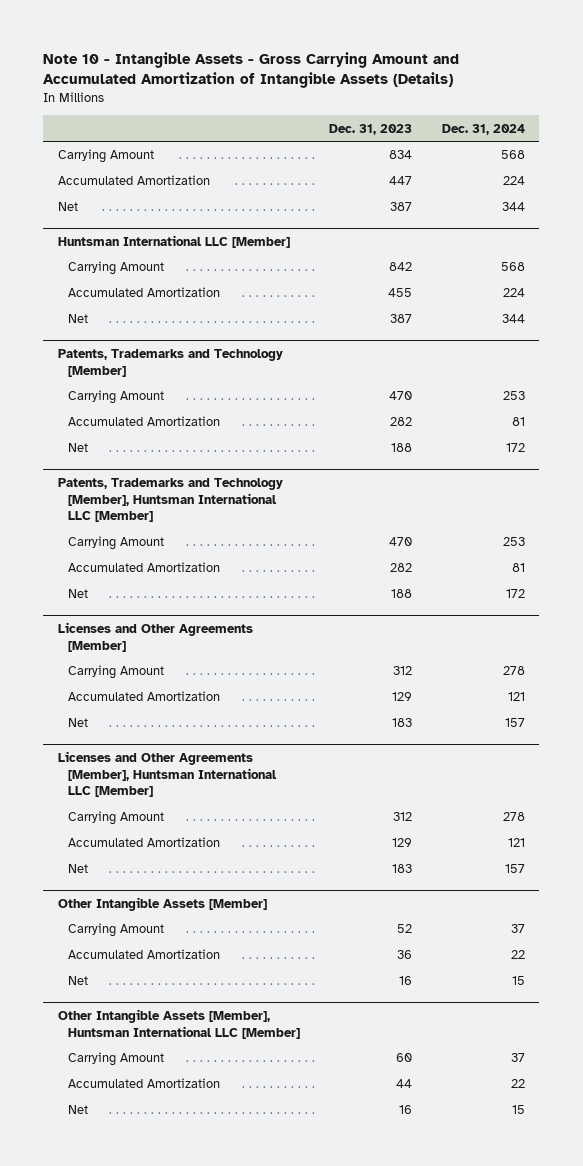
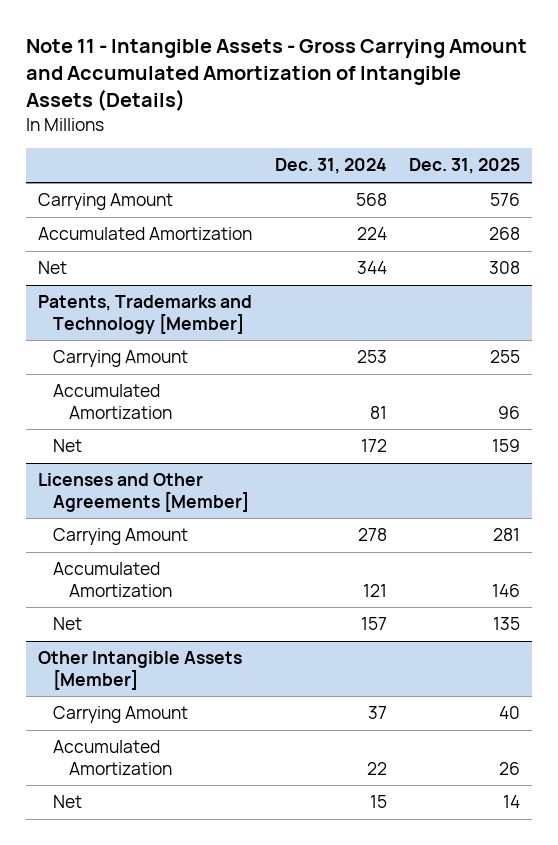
[43,51,460,89] Note 10 - Intangible Assets - Gross Carrying Amount and Accumulated Amortization of Intangible Assets (Details) -> [26,39,528,112] Note 11 - Intangible Assets - Gross Carrying Amount and Accumulated Amortization of Intangible Assets (Details)
[329,123,413,135] Dec. 31, 2023 -> none
none -> [409,158,521,175] Dec. 31, 2025
[58,234,291,248] Huntsman International LLC [Member] -> none
[67,261,164,276] Carrying Amount -> none
[67,287,220,298] Accumulated Amortization -> none
[67,314,88,324] Net -> none
[58,477,284,523] Patents, Trademarks and Technology [Member], Huntsman International LLC [Member] -> none
[67,536,164,551] Carrying Amount -> none
[67,562,220,573] Accumulated Amortization -> none
[67,589,88,599] Net -> none
[58,750,277,798] Licenses and Other Agreements [Member], Huntsman International LLC [Member] -> none
[67,811,164,826] Carrying Amount -> none
[67,837,220,848] Accumulated Amortization -> none
[67,864,88,874] Net -> none
[58,1008,300,1039] Other Intangible Assets [Member], Huntsman International LLC [Member] -> none
[67,1052,164,1067] Carrying Amount -> none
[67,1078,220,1089] Accumulated Amortization -> none
[67,1105,88,1115] Net -> none

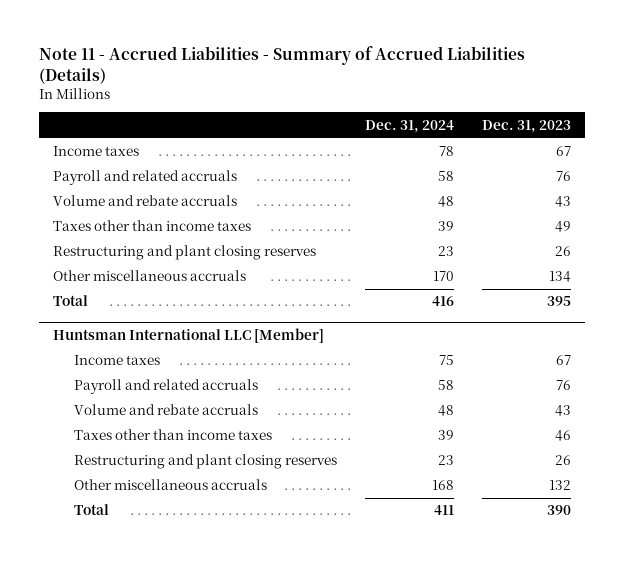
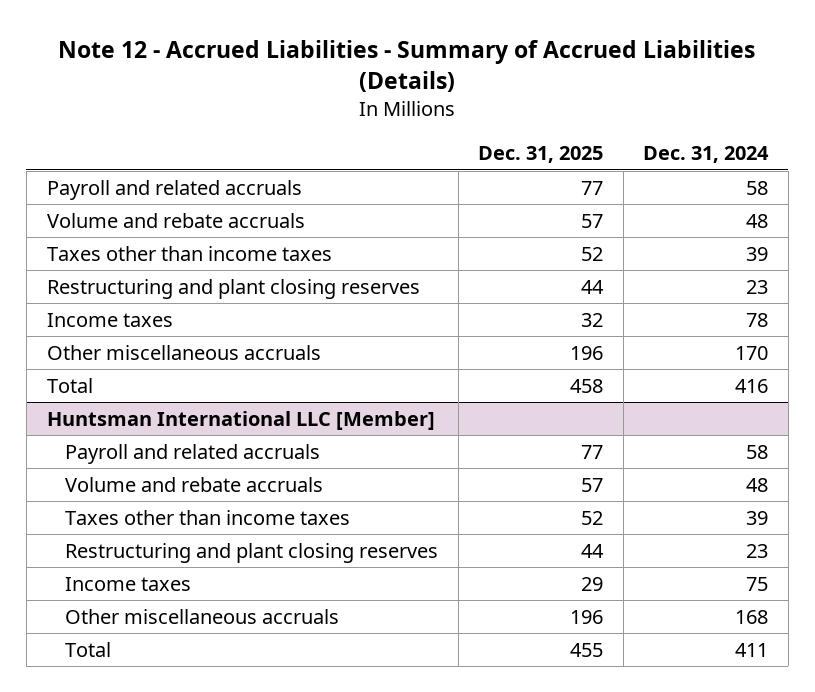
[38,45,525,84] Note 11 - Accrued Liabilities - Summary of Accrued Liabilities (Details) -> [58,39,756,93] Note 12 - Accrued Liabilities - Summary of Accrued Liabilities (Details)
[481,119,571,133] Dec. 31, 2023 -> none
none -> [478,146,604,164] Dec. 31, 2025
[52,146,139,157] Income taxes -> [46,312,173,327] Income taxes
[73,355,160,366] Income taxes -> [64,576,191,591] Income taxes

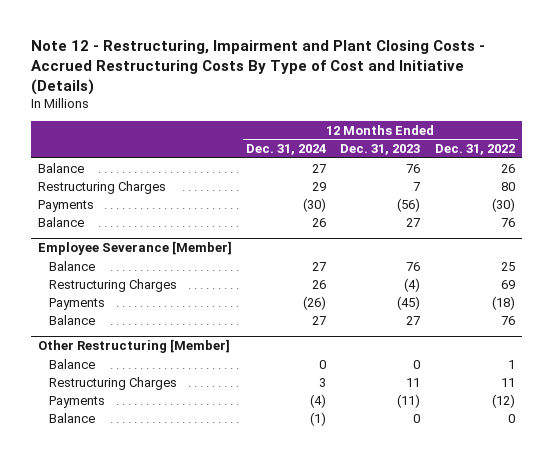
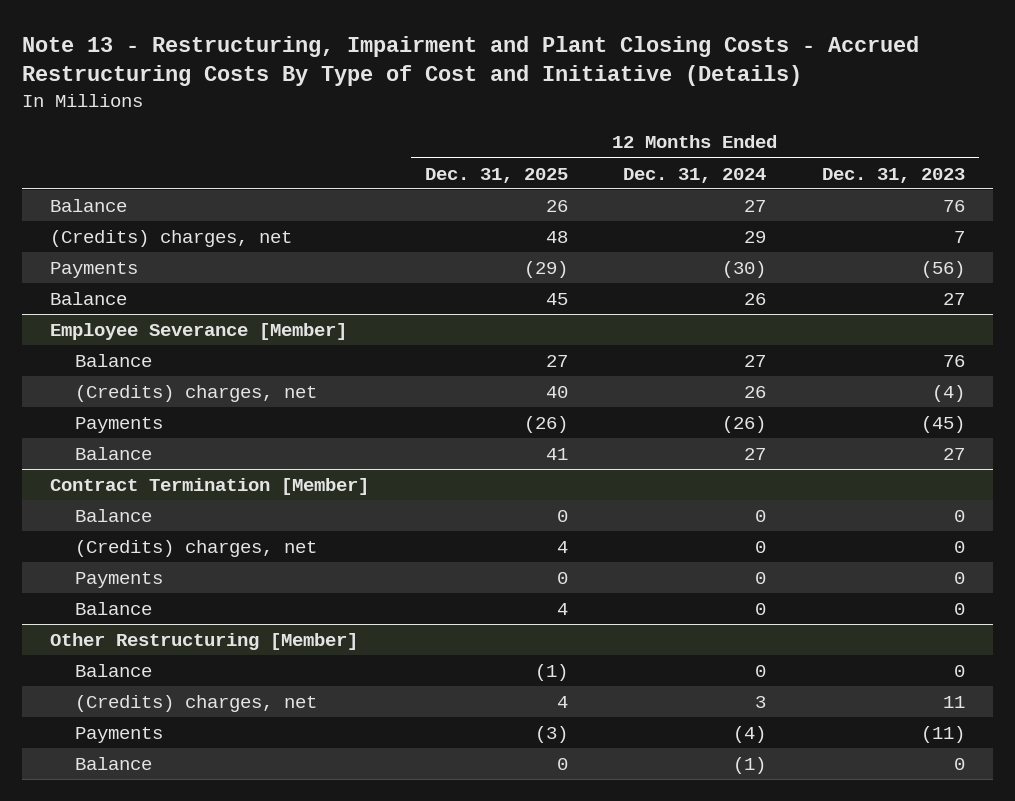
[30,39,485,95] Note 12 - Restructuring, Impairment and Plant Closing Costs - Accrued Restructuring Costs By Type of Cost and Initiative (Details) -> [21,35,919,87] Note 13 - Restructuring, Impairment and Plant Closing Costs - Accrued Restructuring Costs By Type of Cost and Initiative (Details)
[434,144,515,156] Dec. 31, 2022 -> none
none -> [424,167,568,183] Dec. 31, 2025
[37,180,166,194] Restructuring Charges -> [49,229,292,247] (Credits) charges, net
[48,278,177,292] Restructuring Charges -> [74,384,317,402] (Credits) charges, net
none -> [49,477,369,495] Contract Termination [Member]
none -> [74,508,152,522] Balance
none -> [74,539,317,557] (Credits) charges, net
none -> [74,571,163,588] Payments
none -> [74,601,152,615] Balance
[48,376,177,390] Restructuring Charges -> [74,694,317,712] (Credits) charges, net

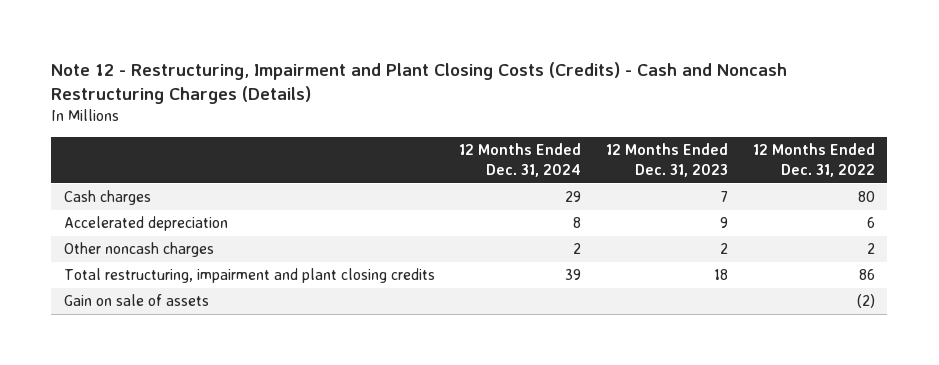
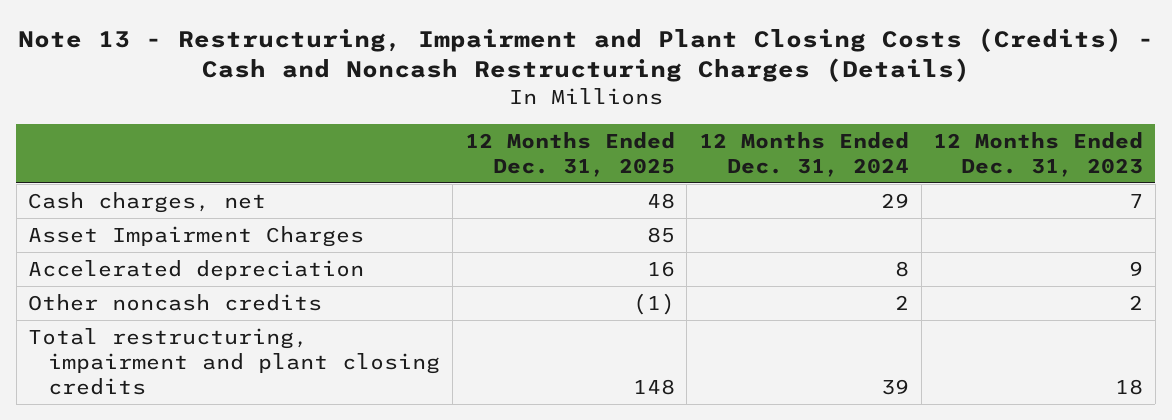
[51,61,788,105] Note 12 - Restructuring, Impairment and Plant Closing Costs (Credits) - Cash and Noncash Restructuring Charges (Details) -> [17,27,1154,83] Note 13 - Restructuring, Impairment and Plant Closing Costs (Credits) - Cash and Noncash Restructuring Charges (Details)
[752,143,875,178] 12 Months Ended Dec. 31, 2022 -> none
none -> [464,131,675,177] 12 Months Ended Dec. 31, 2025
[63,190,151,206] Cash charges -> [28,191,267,213] Cash charges, net
none -> [28,225,365,247] Asset Impairment Charges
[63,242,214,258] Other noncash charges -> [28,293,323,311] Other noncash credits
[63,294,209,307] Gain on sale of assets -> none

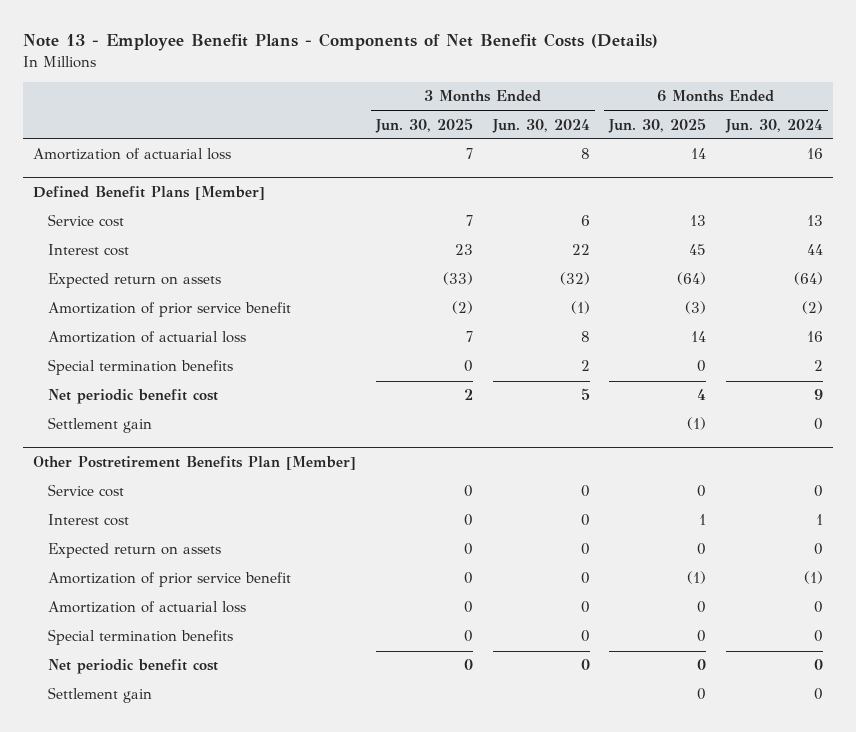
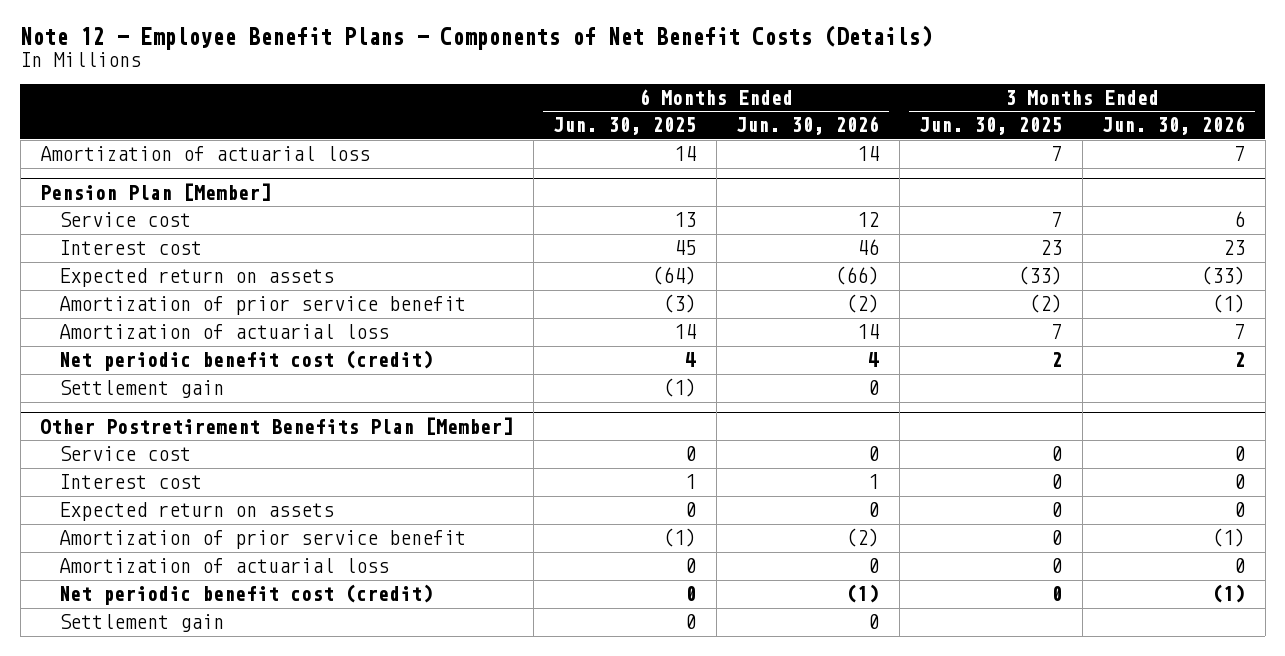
[23,33,659,52] Note 13 - Employee Benefit Plans - Components of Net Benefit Costs (Details) -> [20,25,933,51] Note 12 - Employee Benefit Plans - Components of Net Benefit Costs (Details)
[491,118,590,133] Jun. 30, 2024 -> none
[725,118,824,133] Jun. 30, 2024 -> none
none -> [736,116,880,136] Jun. 30, 2026
none -> [1102,116,1246,136] Jun. 30, 2026
[33,186,266,201] Defined Benefit Plans [Member] -> none
none -> [40,182,272,201] Pension Plan [Member]
[47,359,233,376] Special termination benefits -> none
[47,389,218,405] Net periodic benefit cost -> [58,350,433,372] Net periodic benefit cost (credit)
[47,629,233,646] Special termination benefits -> none
[47,659,218,675] Net periodic benefit cost -> [58,584,433,606] Net periodic benefit cost (credit)

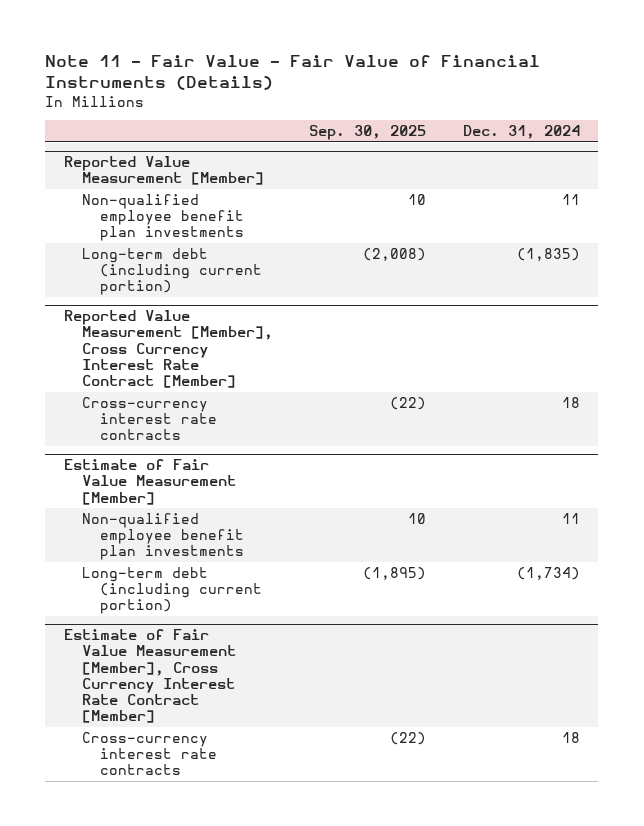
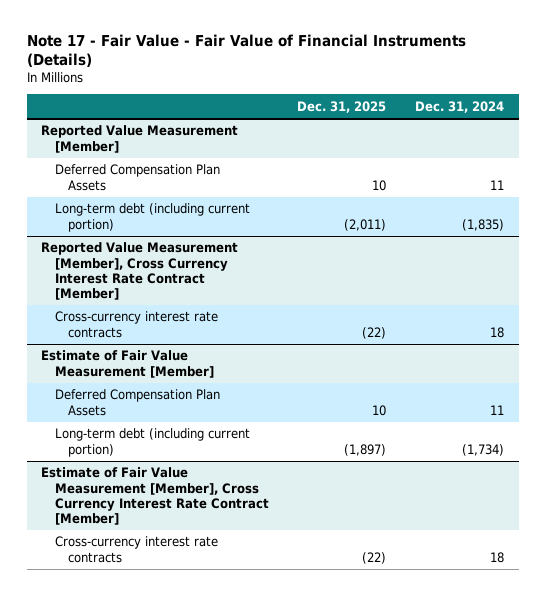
[45,54,541,91] Note 11 - Fair Value - Fair Value of Financial Instruments (Details) -> [26,34,466,68] Note 17 - Fair Value - Fair Value of Financial Instruments (Details)
[309,125,427,141] Sep. 30, 2025 -> none
none -> [297,100,387,113] Dec. 31, 2025
[81,193,244,242] Non-qualified employee benefit plan investments -> [54,164,220,191] Deferred Compensation Plan Assets
[81,512,244,561] Non-qualified employee benefit plan investments -> [54,389,220,416] Deferred Compensation Plan Assets

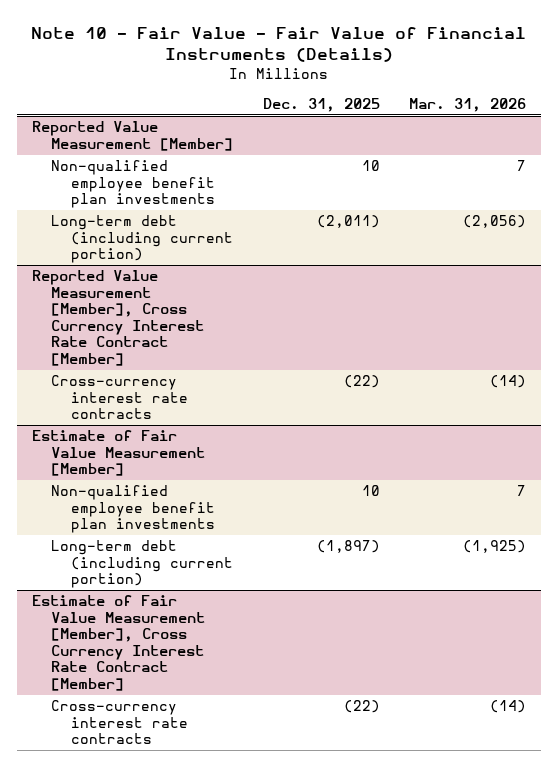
[26,34,466,68] Note 17 - Fair Value - Fair Value of Financial Instruments (Details) -> [30,26,526,63] Note 10 - Fair Value - Fair Value of Financial Instruments (Details)
[415,100,505,113] Dec. 31, 2024 -> none
none -> [409,98,527,113] Mar. 31, 2026
[54,164,220,191] Deferred Compensation Plan Assets -> [51,160,215,209] Non-qualified employee benefit plan investments
[54,389,220,416] Deferred Compensation Plan Assets -> [51,485,215,534] Non-qualified employee benefit plan investments

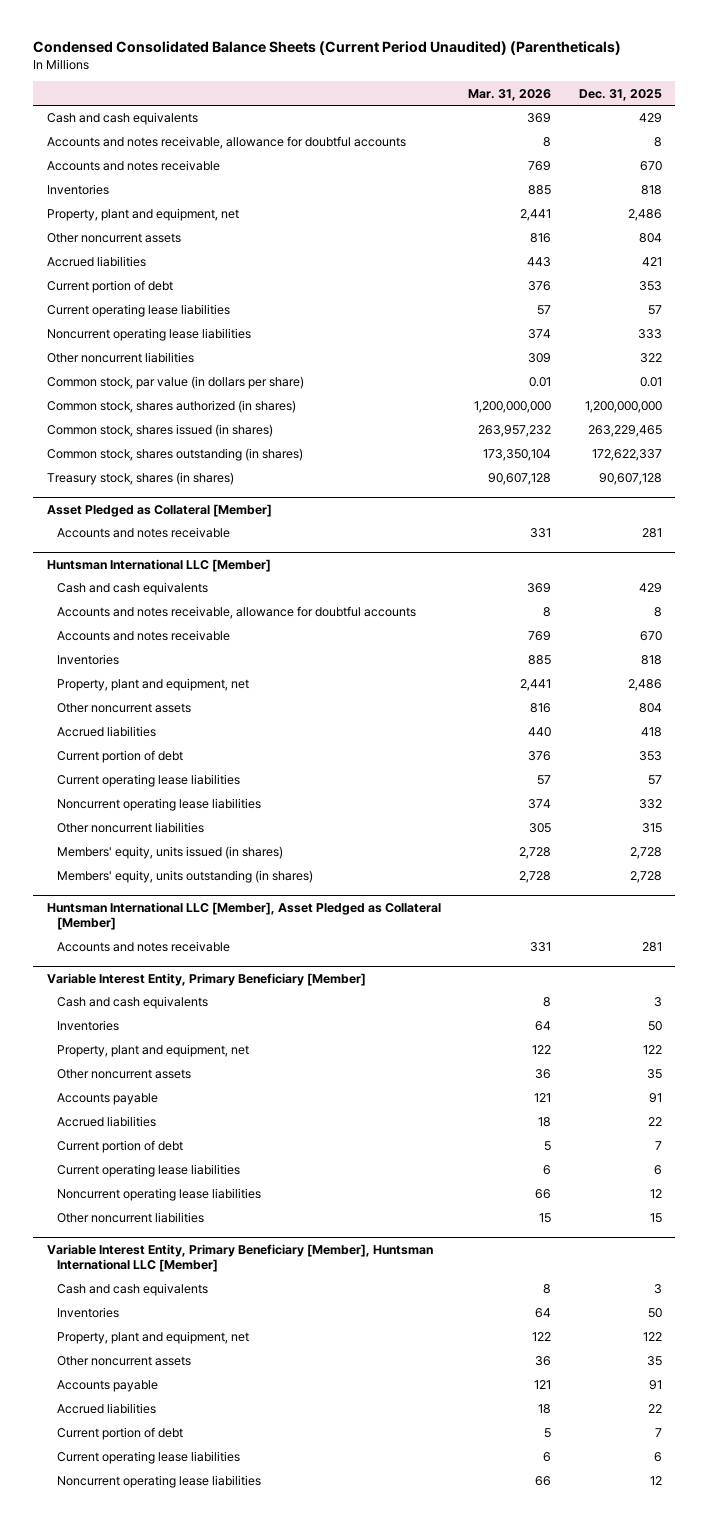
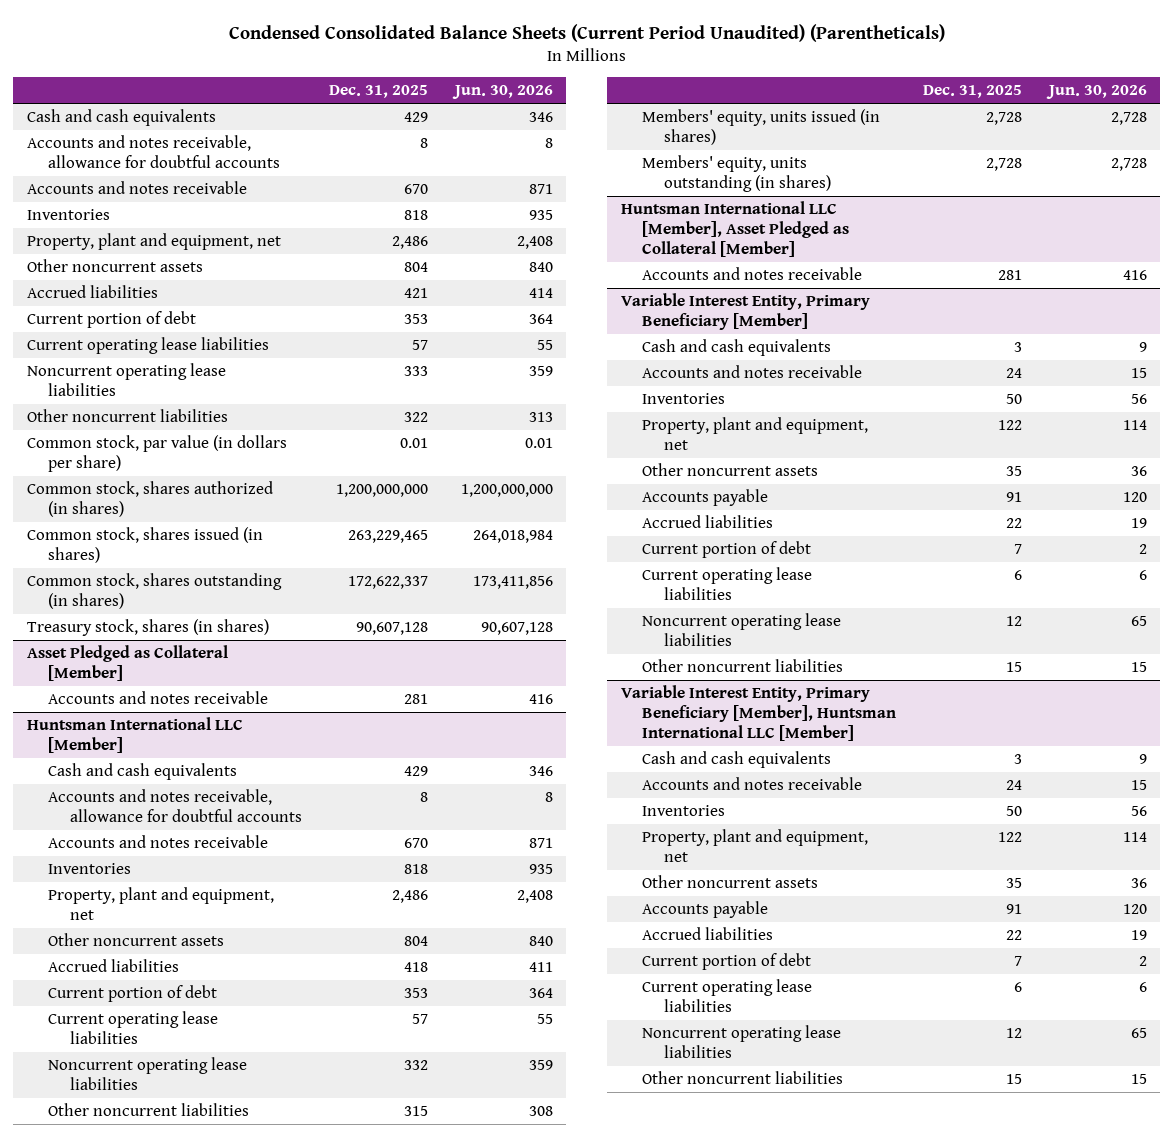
[468,88,552,101] Mar. 31, 2026 -> none
none -> [451,85,553,100] Jun. 30, 2026
none -> [642,365,863,379] Accounts and notes receivable
none -> [642,777,863,791] Accounts and notes receivable
none -> [642,1071,844,1085] Other noncurrent liabilities

